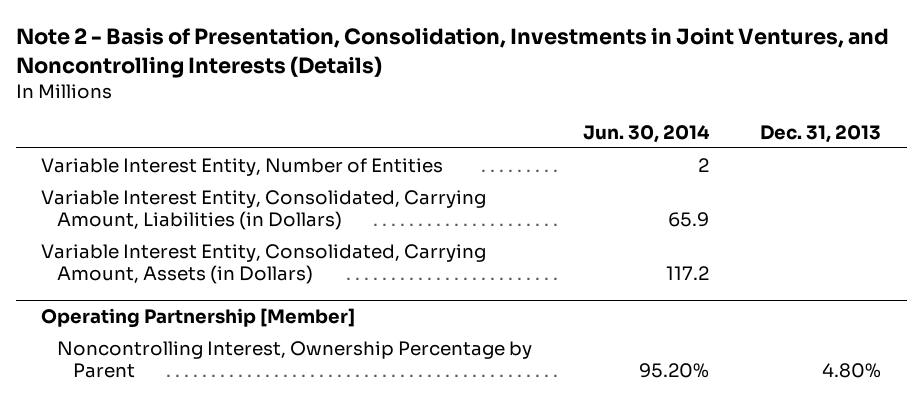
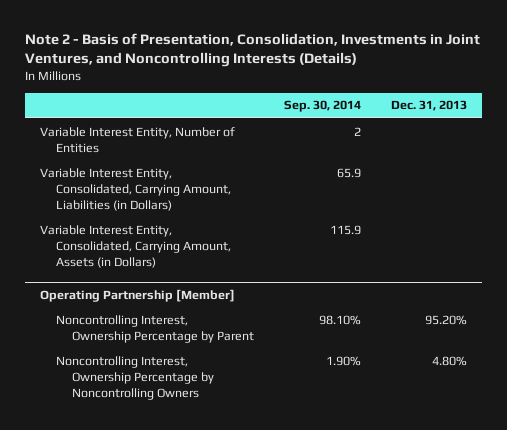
[583,124,711,143] Jun. 30, 2014 -> none
none -> [283,100,361,113] Sep. 30, 2014
[822,363,882,379] 4.80% -> [424,314,467,325] 95.20%
none -> [55,355,214,400] Noncontrolling Interest, Ownership Percentage by Noncontrolling Owners

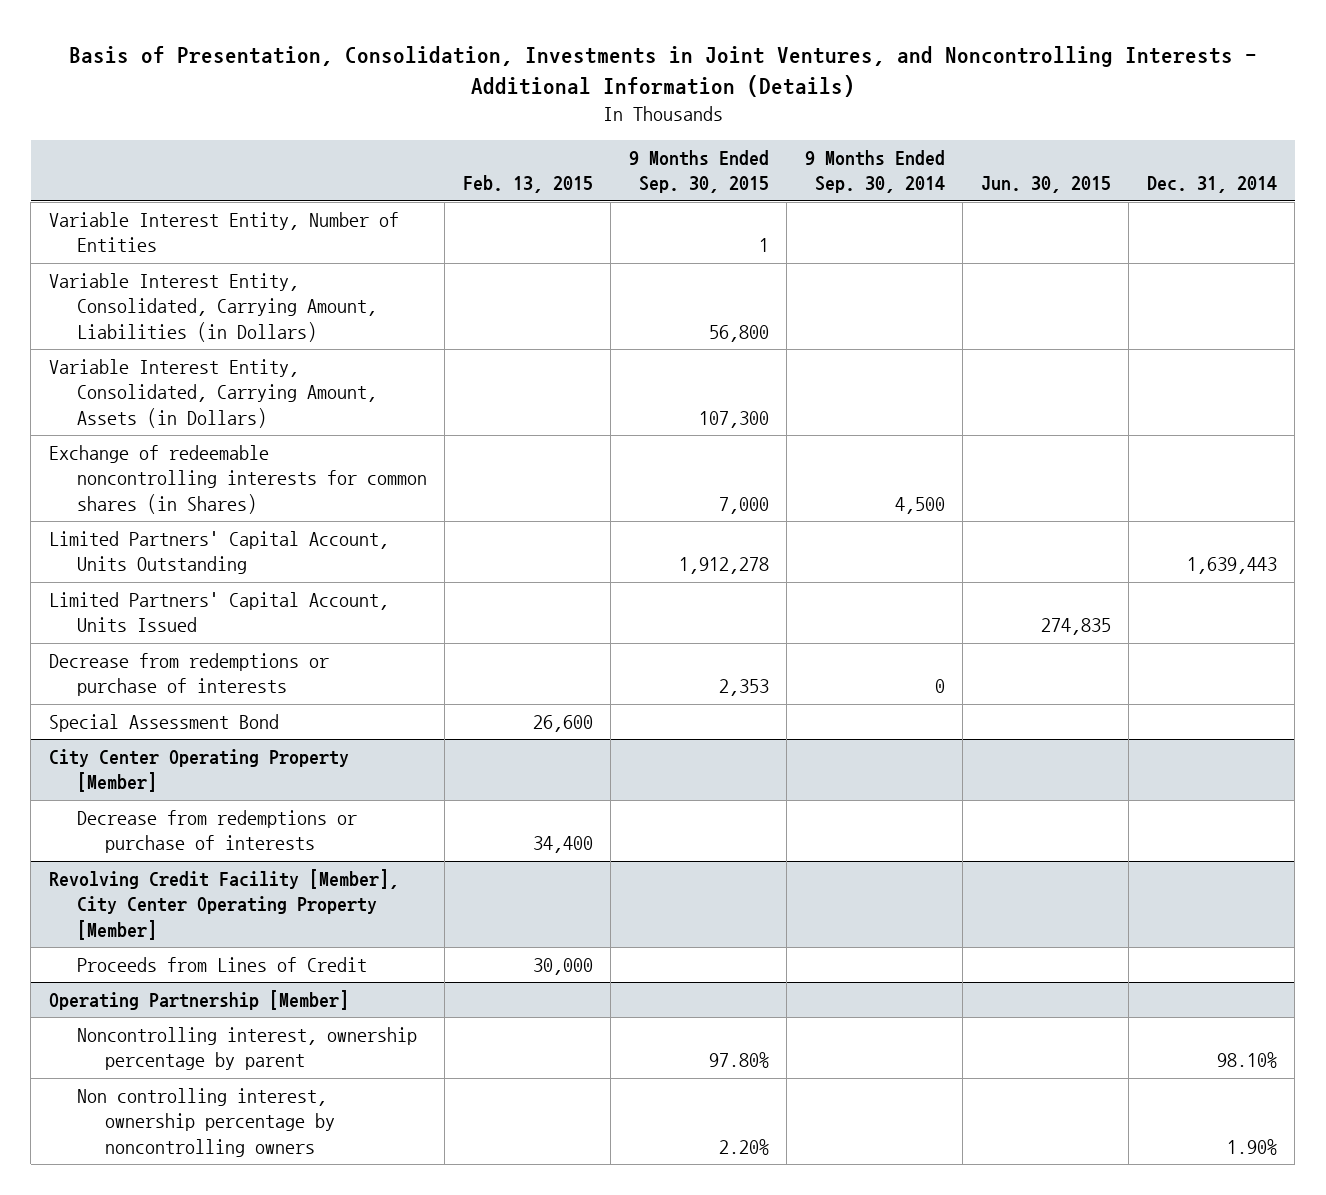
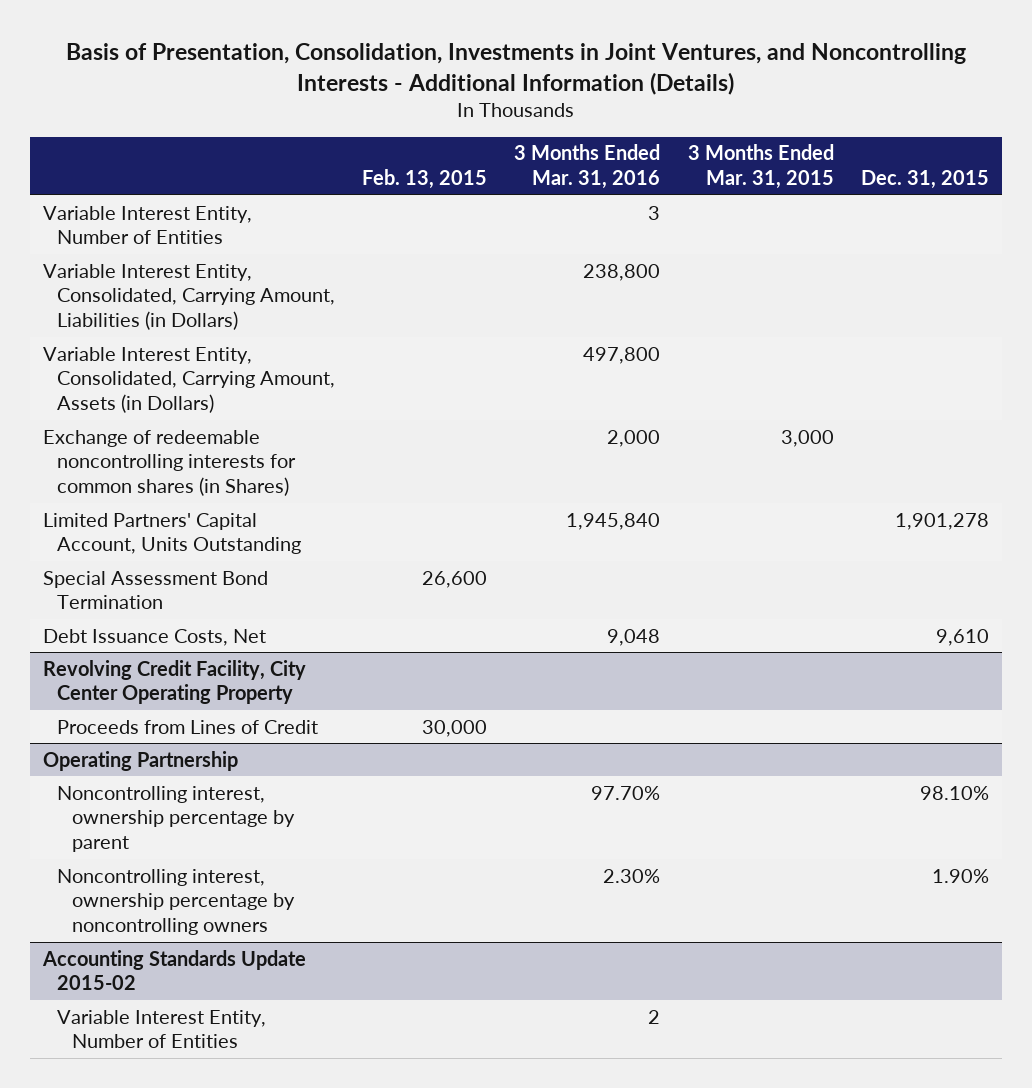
[628,150,769,194] 9 Months Ended Sep. 30, 2015 -> none
[804,150,945,194] 9 Months Ended Sep. 30, 2014 -> none
[980,176,1111,194] Jun. 30, 2015 -> none
[1146,176,1277,194] Dec. 31, 2014 -> none
none -> [514,144,661,190] 3 Months Ended Mar. 31, 2016
none -> [687,144,834,190] 3 Months Ended Mar. 31, 2015
none -> [860,170,989,190] Dec. 31, 2015
[48,592,389,633] Limited Partners' Capital Account, Units Issued -> none
[48,653,329,697] Decrease from redemptions or purchase of interests -> none
[48,749,349,793] City Center Operating Property [Member] -> none
[76,810,357,854] Decrease from redemptions or purchase of interests -> none
[48,714,279,733] Special Assessment Bond -> [43,570,269,610] Special Assessment Bond Termination
none -> [43,628,267,646] Debt Issuance Costs, Net
[48,869,399,940] Revolving Credit Facility [Member], City Center Operating Property [Member] -> [43,659,307,705] Revolving Credit Facility, City Center Operating Property
[48,990,349,1011] Operating Partnership [Member] -> [43,750,239,771] Operating Partnership
[76,1088,335,1157] Non controlling interest, ownership percentage by noncontrolling owners -> [57,868,295,936] Noncontrolling interest, ownership percentage by noncontrolling owners
none -> [42,949,307,991] Accounting Standards Update 2015-02
none -> [57,1009,267,1049] Variable Interest Entity, Number of Entities

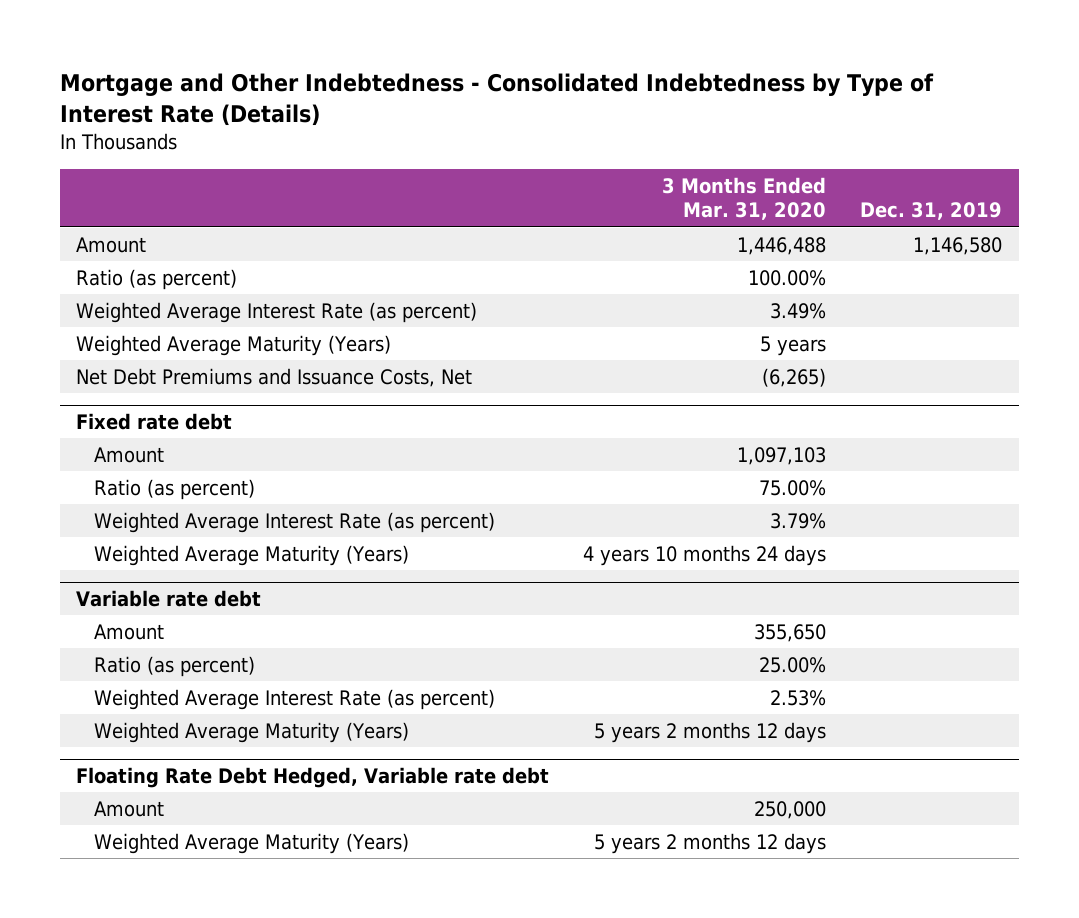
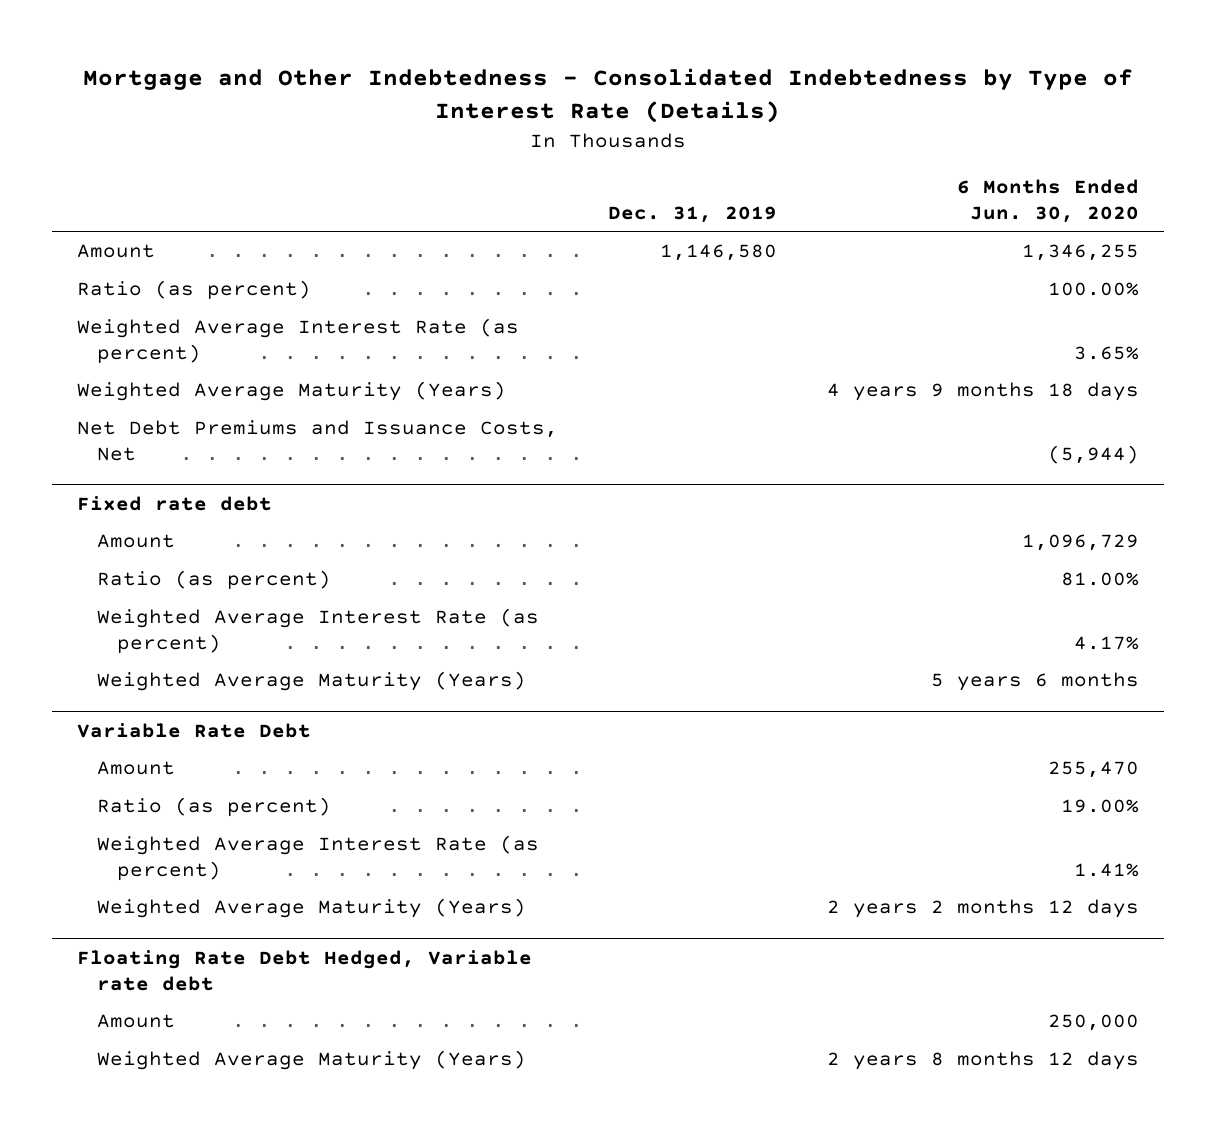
[662,177,827,221] 3 Months Ended Mar. 31, 2020 -> none
none -> [957,179,1140,223] 6 Months Ended Jun. 30, 2020
[76,590,262,608] Variable rate debt -> [77,722,312,738] Variable Rate Debt

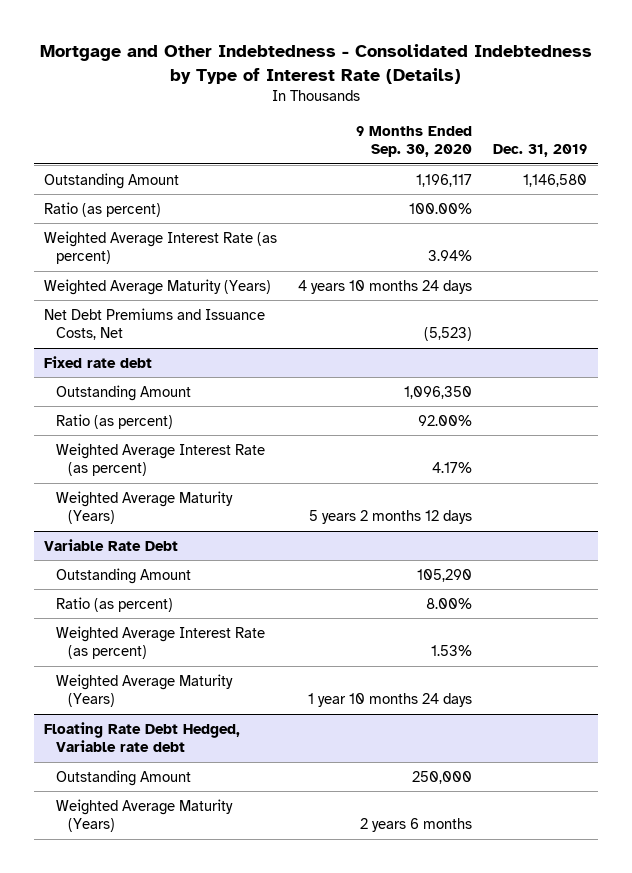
[957,179,1140,223] 6 Months Ended Jun. 30, 2020 -> none
none -> [356,125,473,158] 9 Months Ended Sep. 30, 2020
[77,244,156,259] Amount -> [44,172,180,189] Outstanding Amount
[97,534,176,549] Amount -> [56,384,192,401] Outstanding Amount
[97,761,176,776] Amount -> [56,567,192,584] Outstanding Amount
[97,1014,176,1029] Amount -> [56,769,192,786] Outstanding Amount

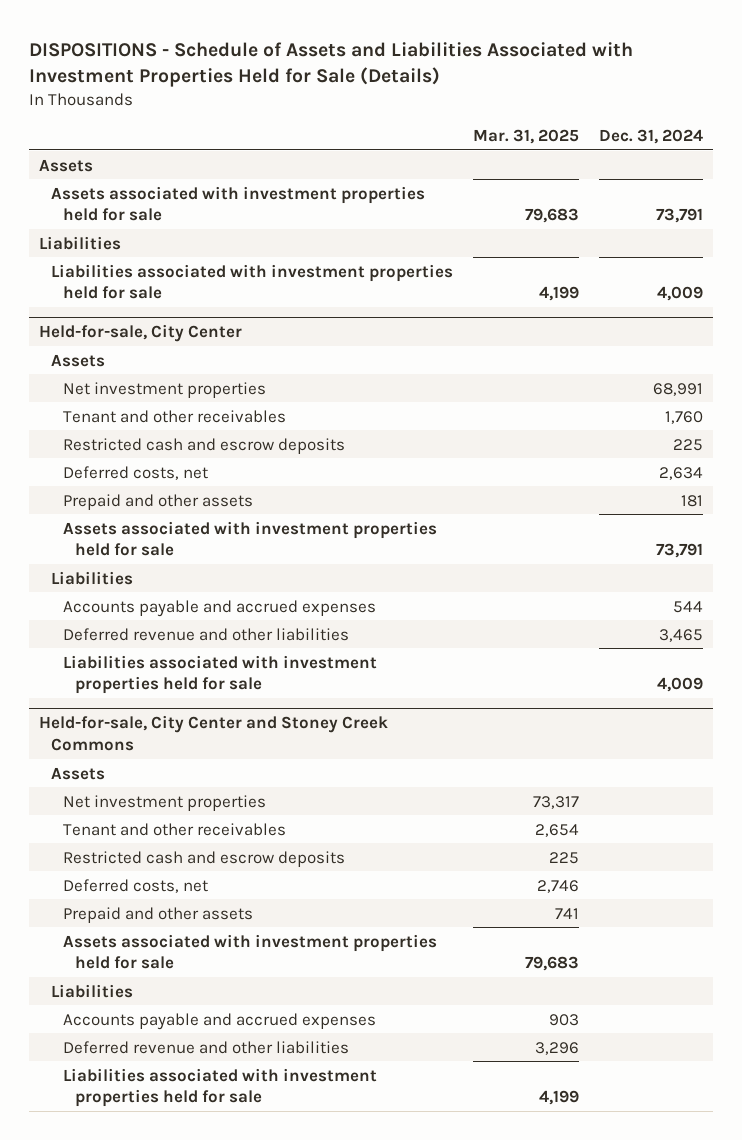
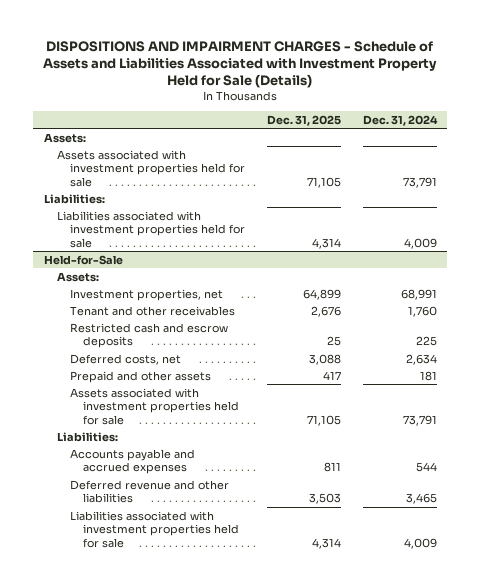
[29,41,634,87] DISPOSITIONS - Schedule of Assets and Liabilities Associated with Investment Properties Held for Sale (Details) -> [43,40,438,89] DISPOSITIONS AND IMPAIRMENT CHARGES - Schedule of Assets and Liabilities Associated with Investment Property Held for Sale (Details)
[473,129,580,145] Mar. 31, 2025 -> none
none -> [266,114,341,126] Dec. 31, 2025
[39,158,94,172] Assets -> [44,132,87,143] Assets:
[39,235,122,250] Liabilities -> [44,193,106,204] Liabilities:
[39,324,243,343] Held-for-sale, City Center -> [44,254,124,265] Held-for-Sale
[51,353,106,367] Assets -> [57,271,100,282] Assets:
[63,381,267,398] Net investment properties -> [70,288,224,301] Investment properties, net
[51,570,134,585] Liabilities -> [57,431,119,442] Liabilities:
[39,715,389,752] Held-for-sale, City Center and Stoney Creek Commons -> none
[51,766,106,780] Assets -> none
[63,794,267,811] Net investment properties -> none
[63,822,287,836] Tenant and other receivables -> none
[63,850,346,867] Restricted cash and escrow deposits -> none
[63,878,209,893] Deferred costs, net -> none
[63,906,254,923] Prepaid and other assets -> none
[63,933,438,970] Assets associated with investment properties held for sale -> none
[51,983,134,998] Liabilities -> none
[63,1012,377,1030] Accounts payable and accrued expenses -> none
[63,1040,350,1054] Deferred revenue and other liabilities -> none
[63,1067,378,1108] Liabilities associated with investment properties held for sale -> none

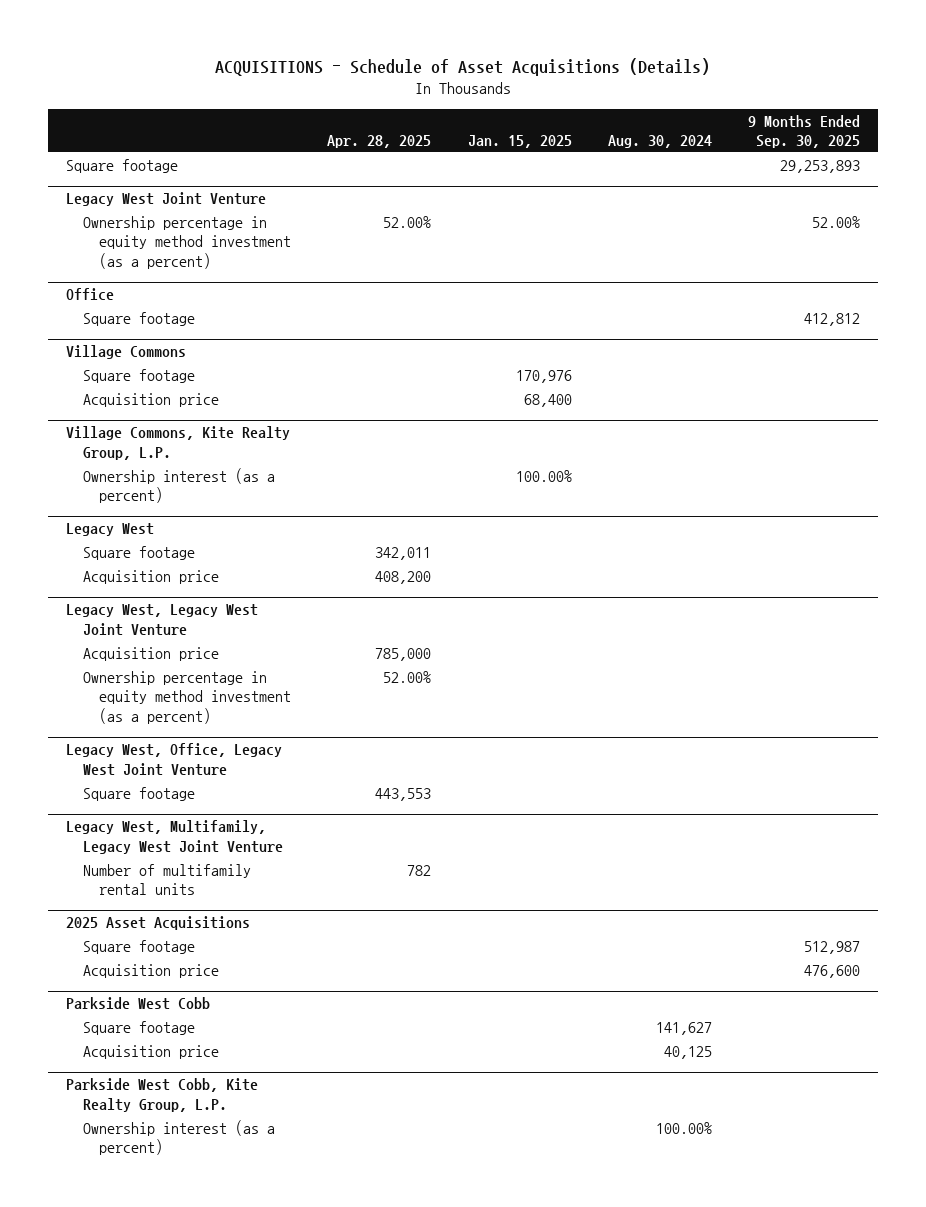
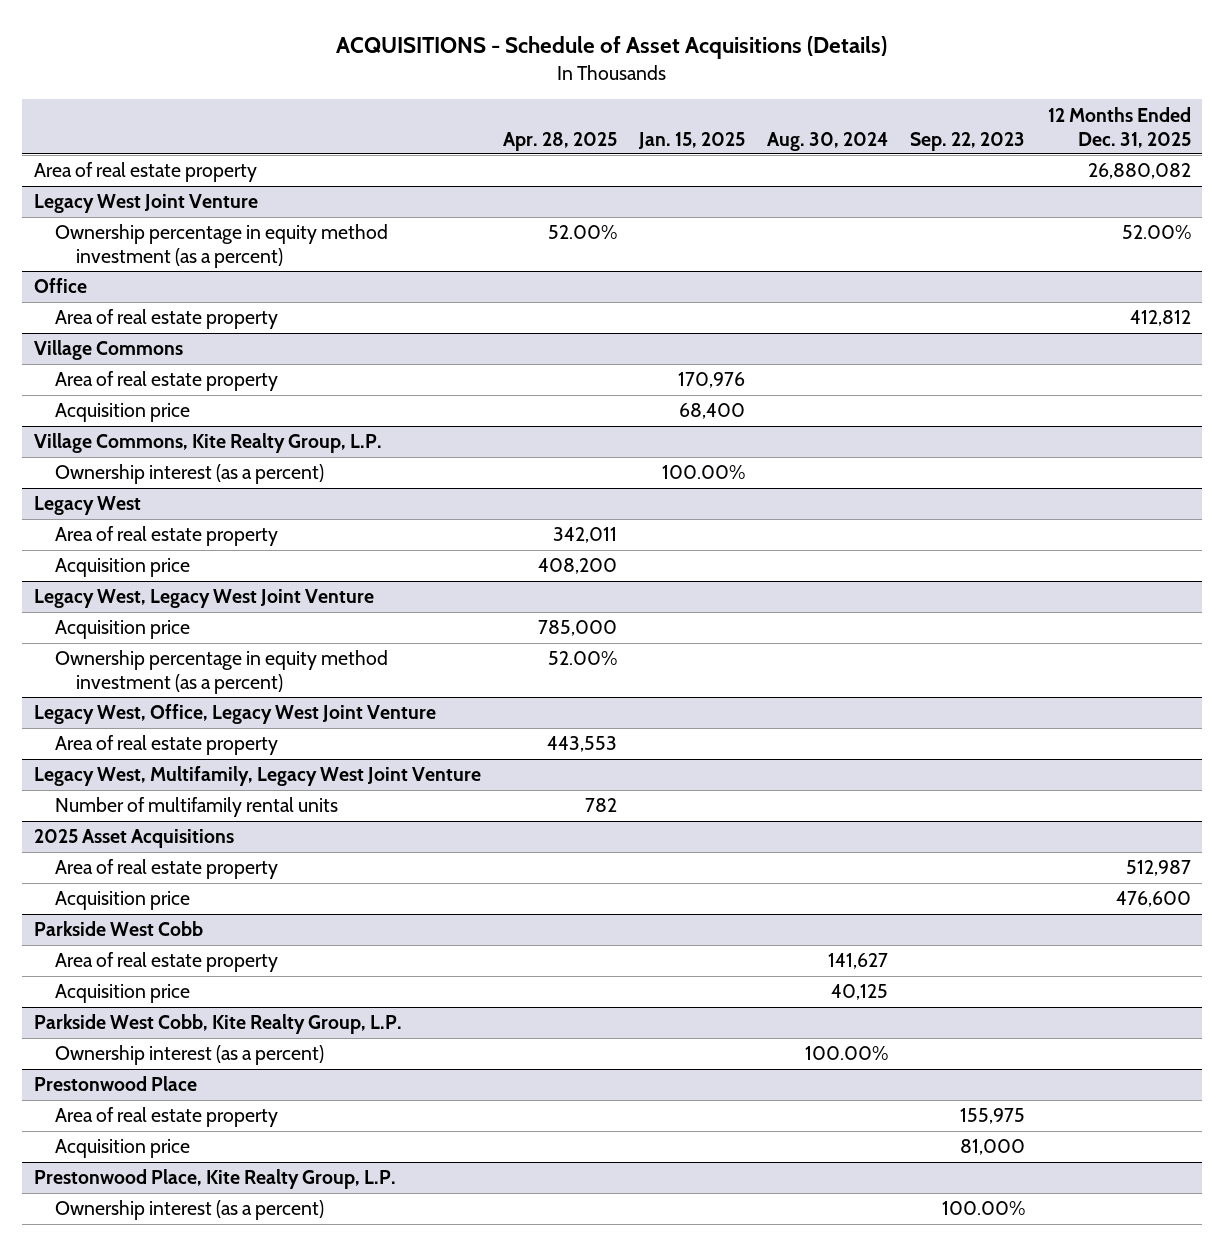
[748,114,861,149] 9 Months Ended Sep. 30, 2025 -> none
none -> [910,131,1026,151] Sep. 22, 2023
none -> [1047,106,1191,148] 12 Months Ended Dec. 31, 2025
[66,158,179,173] Square footage -> [33,162,257,183] Area of real estate property
[82,311,195,326] Square footage -> [54,309,278,330] Area of real estate property
[82,368,195,383] Square footage -> [54,371,278,392] Area of real estate property
[82,545,195,560] Square footage -> [54,526,278,547] Area of real estate property
[82,786,195,801] Square footage -> [54,735,278,756] Area of real estate property
[82,939,195,954] Square footage -> [54,859,278,880] Area of real estate property
[82,1020,195,1035] Square footage -> [54,952,278,973] Area of real estate property
none -> [33,1076,197,1092] Prestonwood Place
none -> [54,1107,278,1128] Area of real estate property
none -> [54,1139,190,1159] Acquisition price
none -> [33,1169,396,1190] Prestonwood Place, Kite Realty Group, L.P.
none -> [54,1200,324,1221] Ownership interest (as a percent)

